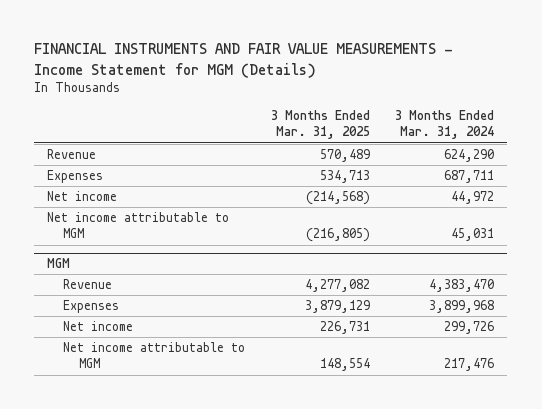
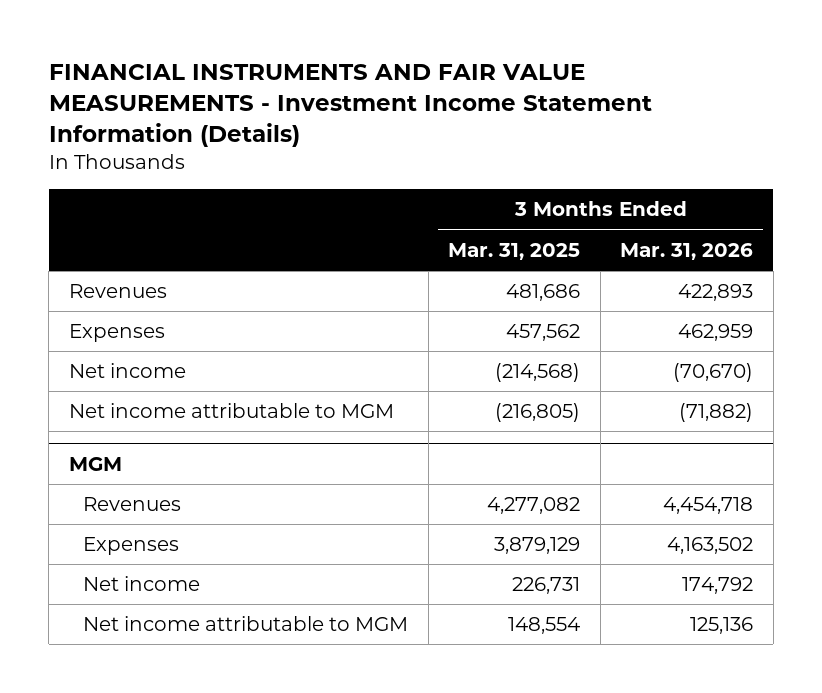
[34,43,454,78] FINANCIAL INSTRUMENTS AND FAIR VALUE MEASUREMENTS - Income Statement for MGM (Details) -> [48,63,652,148] FINANCIAL INSTRUMENTS AND FAIR VALUE MEASUREMENTS - Investment Income Statement Information (Details)
[395,110,495,140] 3 Months Ended Mar. 31, 2024 -> none
none -> [620,242,754,260] Mar. 31, 2026
[47,149,97,160] Revenue -> none
none -> [68,284,167,299] Revenues
[319,170,370,184] 534,713 -> [506,324,581,342] 457,562
[62,279,112,290] Revenue -> [83,497,182,512] Revenues

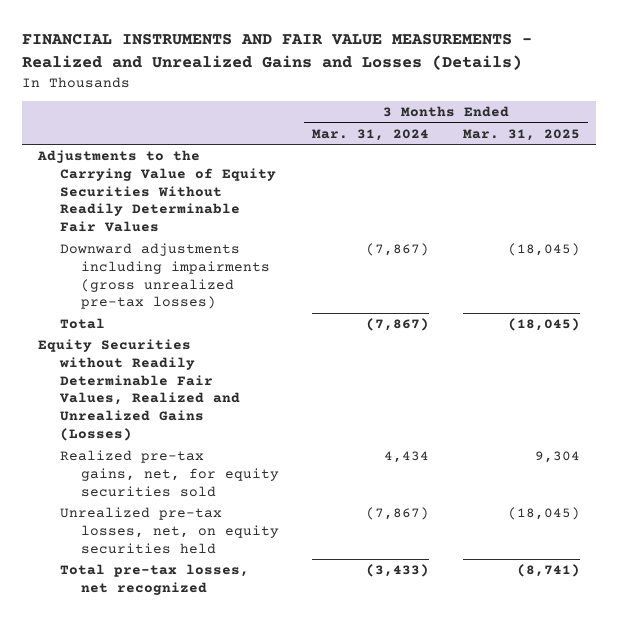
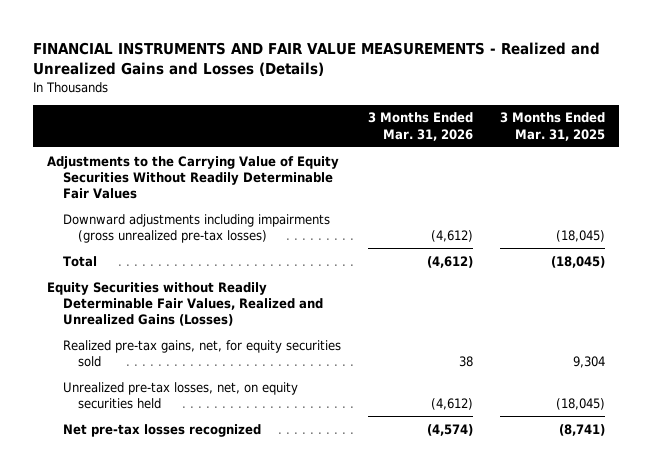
[312,128,430,141] Mar. 31, 2024 -> none
none -> [367,112,473,141] 3 Months Ended Mar. 31, 2026
[59,563,249,595] Total pre-tax losses, net recognized -> [62,423,261,437] Net pre-tax losses recognized

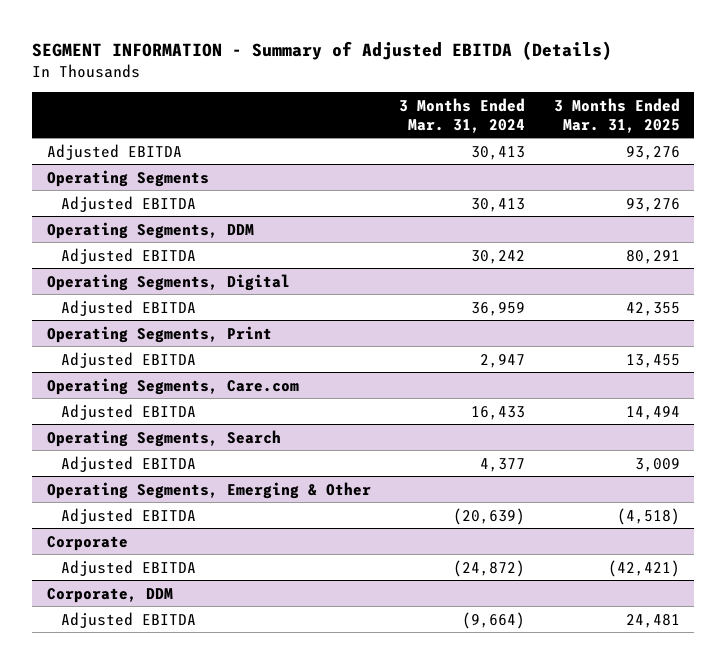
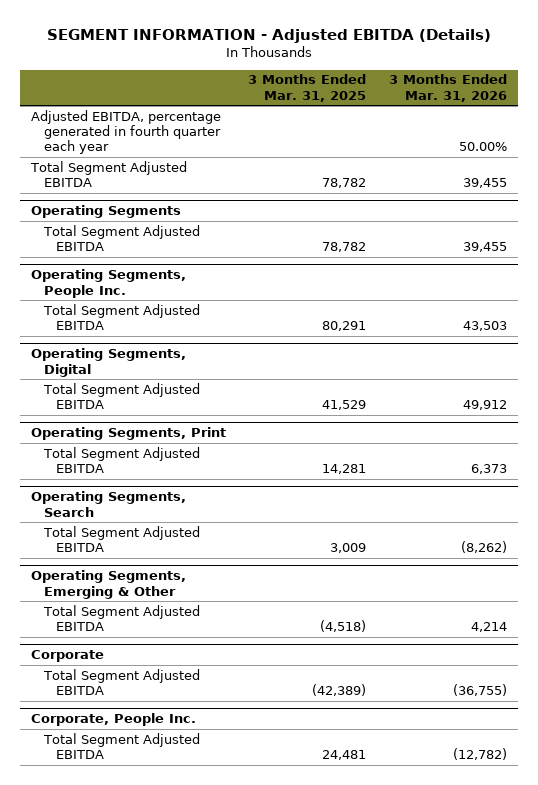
[32,41,613,61] SEGMENT INFORMATION - Summary of Adjusted EBITDA (Details) -> [46,28,491,43] SEGMENT INFORMATION - Adjusted EBITDA (Details)
[399,97,526,133] 3 Months Ended Mar. 31, 2024 -> none
none -> [388,74,507,102] 3 Months Ended Mar. 31, 2026
none -> [31,109,222,155] Adjusted EBITDA, percentage generated in fourth quarter each year
[46,143,182,160] Adjusted EBITDA -> [30,160,188,188] Total Segment Adjusted EBITDA
[626,145,681,160] 93,276 -> [322,178,367,189] 78,782
[46,221,254,239] Operating Segments, DDM -> none
[61,195,197,212] Adjusted EBITDA -> [42,224,200,252] Total Segment Adjusted EBITDA
[626,197,681,212] 93,276 -> [322,242,367,253] 78,782
none -> [31,269,187,298] Operating Segments, People Inc.
[61,247,197,264] Adjusted EBITDA -> [42,303,200,331] Total Segment Adjusted EBITDA
[61,299,197,316] Adjusted EBITDA -> [42,382,200,410] Total Segment Adjusted EBITDA
[626,301,681,316] 42,355 -> [322,400,367,411] 41,529
[46,377,299,395] Operating Segments, Care.com -> none
[61,403,197,420] Adjusted EBITDA -> none
[61,351,197,368] Adjusted EBITDA -> [42,446,200,474] Total Segment Adjusted EBITDA
[626,353,681,368] 13,455 -> [322,464,367,475] 14,281
[61,455,197,472] Adjusted EBITDA -> [42,525,200,553] Total Segment Adjusted EBITDA
[61,507,197,524] Adjusted EBITDA -> [42,604,200,632] Total Segment Adjusted EBITDA
[46,587,173,603] Corporate, DDM -> none
[61,559,197,576] Adjusted EBITDA -> [42,668,200,696] Total Segment Adjusted EBITDA
[608,559,681,577] (42,421) -> [312,684,367,697] (42,389)
none -> [31,713,197,727] Corporate, People Inc.
[61,611,197,628] Adjusted EBITDA -> [42,732,200,760] Total Segment Adjusted EBITDA

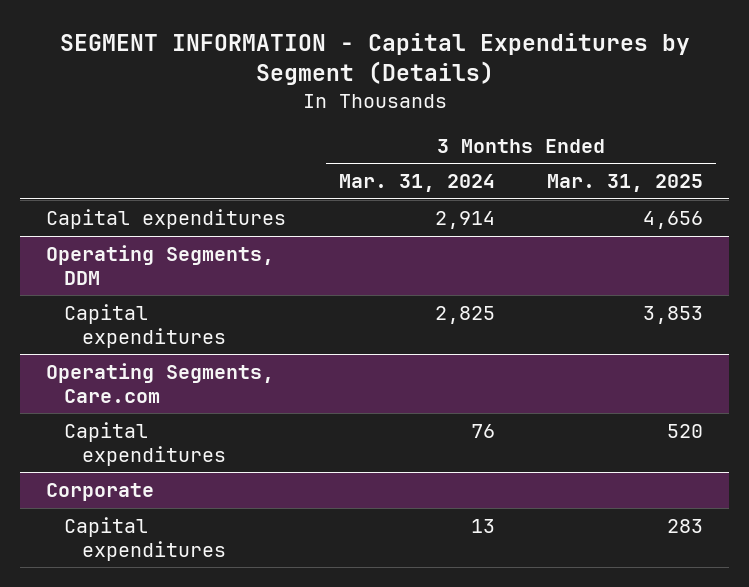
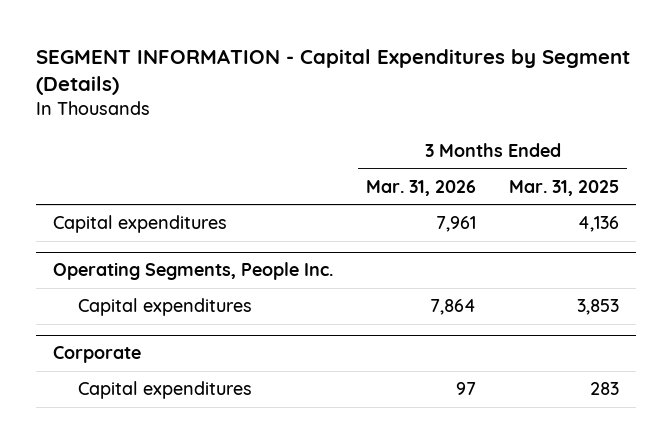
[338,174,495,193] Mar. 31, 2024 -> none
none -> [365,179,476,196] Mar. 31, 2026
[46,244,275,285] Operating Segments, DDM -> none
[643,210,704,229] 4,656 -> [578,216,620,233] 4,136
none -> [52,262,333,281] Operating Segments, People Inc.
[46,362,275,403] Operating Segments, Care.com -> none
[63,421,226,466] Capital expenditures -> none

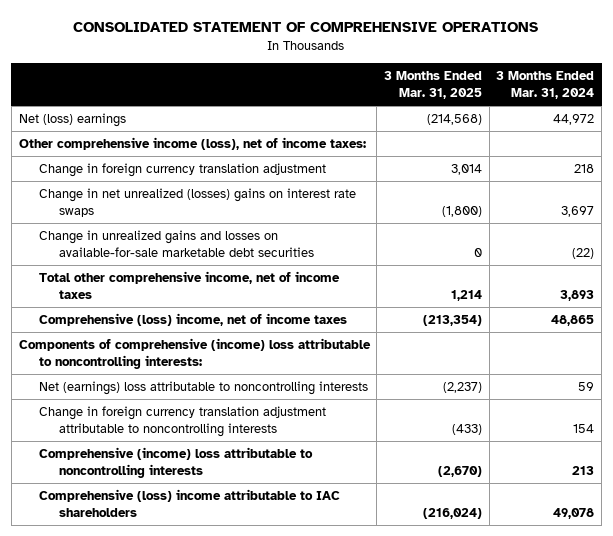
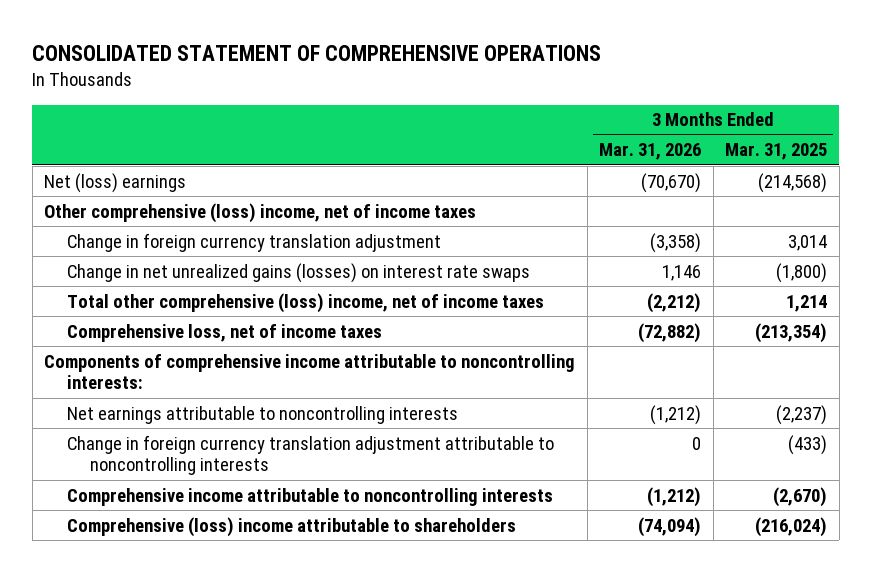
[496,71,595,99] 3 Months Ended Mar. 31, 2024 -> none
none -> [599,143,702,161] Mar. 31, 2026
[18,137,366,151] Other comprehensive income (loss), net of income taxes: -> [44,202,477,223] Other comprehensive (loss) income, net of income taxes
[38,230,314,257] Change in unrealized gains and losses on available-for-sale marketable debt securities -> none
[38,188,356,217] Change in net unrealized (losses) gains on interest rate swaps -> [67,262,531,283] Change in net unrealized gains (losses) on interest rate swaps
[38,271,340,299] Total other comprehensive income, net of income taxes -> [67,292,545,313] Total other comprehensive (loss) income, net of income taxes
[38,313,347,327] Comprehensive (loss) income, net of income taxes -> [67,323,383,342] Comprehensive loss, net of income taxes
[18,338,371,369] Components of comprehensive (income) loss attributable to noncontrolling interests: -> [44,353,576,390] Components of comprehensive income attributable to noncontrolling interests:
[38,381,368,396] Net (earnings) loss attributable to noncontrolling interests -> [67,405,459,424] Net earnings attributable to noncontrolling interests
[38,447,313,478] Comprehensive (income) loss attributable to noncontrolling interests -> [67,487,554,506] Comprehensive income attributable to noncontrolling interests
[38,489,340,517] Comprehensive (loss) income attributable to IAC shareholders -> [67,516,517,537] Comprehensive (loss) income attributable to shareholders

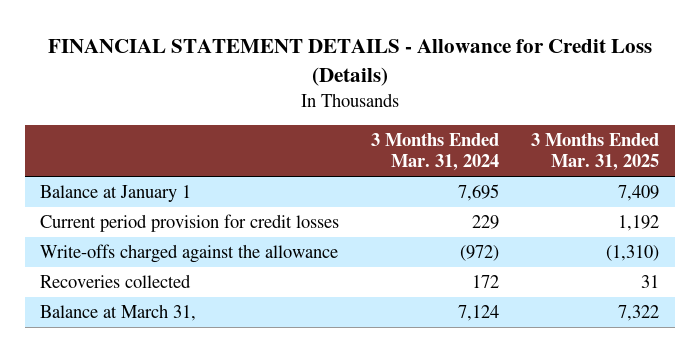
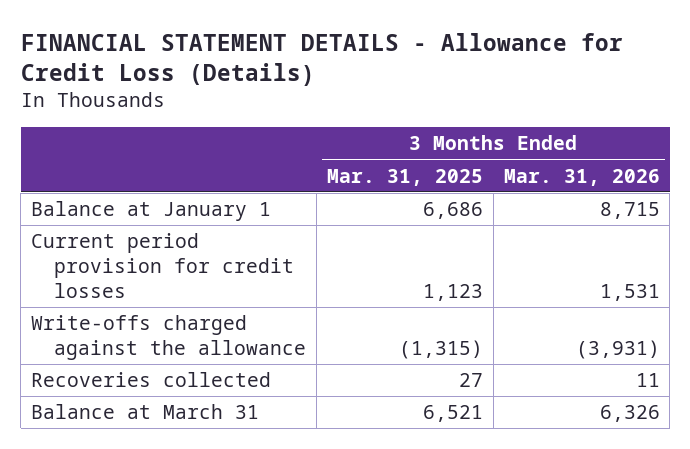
[371,133,500,172] 3 Months Ended Mar. 31, 2024 -> none
none -> [503,168,660,186] Mar. 31, 2026
[617,185,659,202] 7,409 -> [423,202,484,220] 6,686
[617,215,659,232] 1,192 -> [423,284,484,302] 1,123
[605,245,659,262] (1,310) -> [399,340,484,360] (1,315)
[640,275,659,289] 31 -> [459,373,484,388] 27
[40,304,197,322] Balance at March 31, -> [30,404,259,420] Balance at March 31
[617,305,659,322] 7,322 -> [423,405,484,423] 6,521

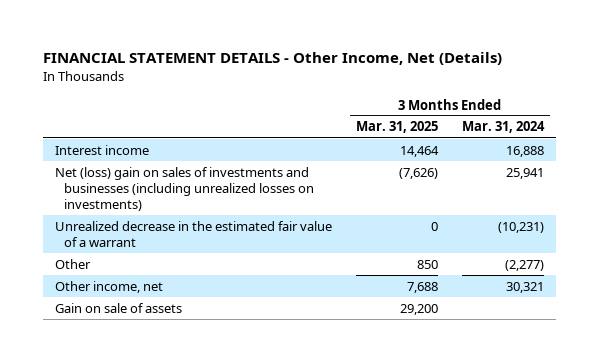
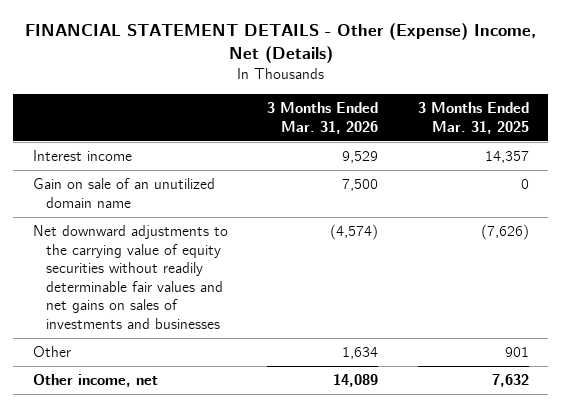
[42,52,502,66] FINANCIAL STATEMENT DETAILS - Other Income, Net (Details) -> [24,23,536,64] FINANCIAL STATEMENT DETAILS - Other (Expense) Income, Net (Details)
[461,121,545,134] Mar. 31, 2024 -> none
none -> [267,102,379,134] 3 Months Ended Mar. 31, 2026
[54,220,332,247] Unrealized decrease in the estimated fair value of a warrant -> none
[54,302,182,313] Gain on sale of assets -> none
[399,145,439,157] 14,464 -> [484,151,529,164] 14,357
none -> [32,178,215,208] Gain on sale of an unutilized domain name
[54,166,314,212] Net (loss) gain on sales of investments and businesses (including unrealized losses on investments) -> [32,225,228,329] Net downward adjustments to the carrying value of equity securities without readily determinable fair values and net gains on sales of investments and businesses
[416,259,438,269] 850 -> [504,347,529,358] 901
[406,281,438,293] 7,688 -> [491,374,529,388] 7,632

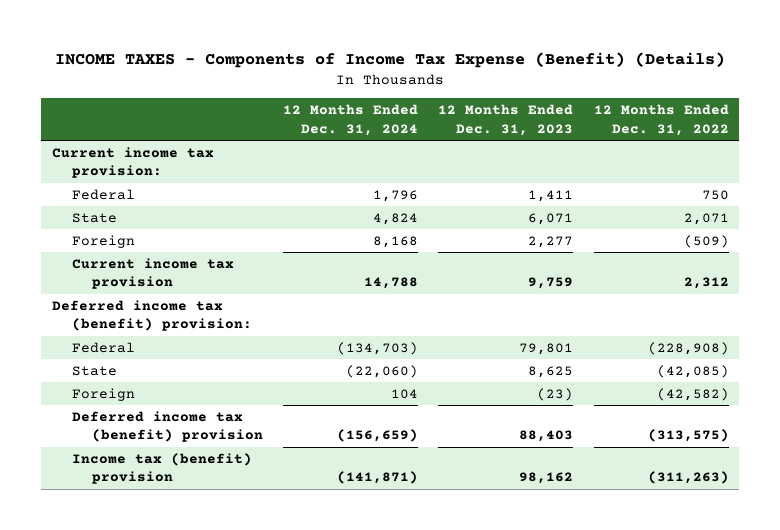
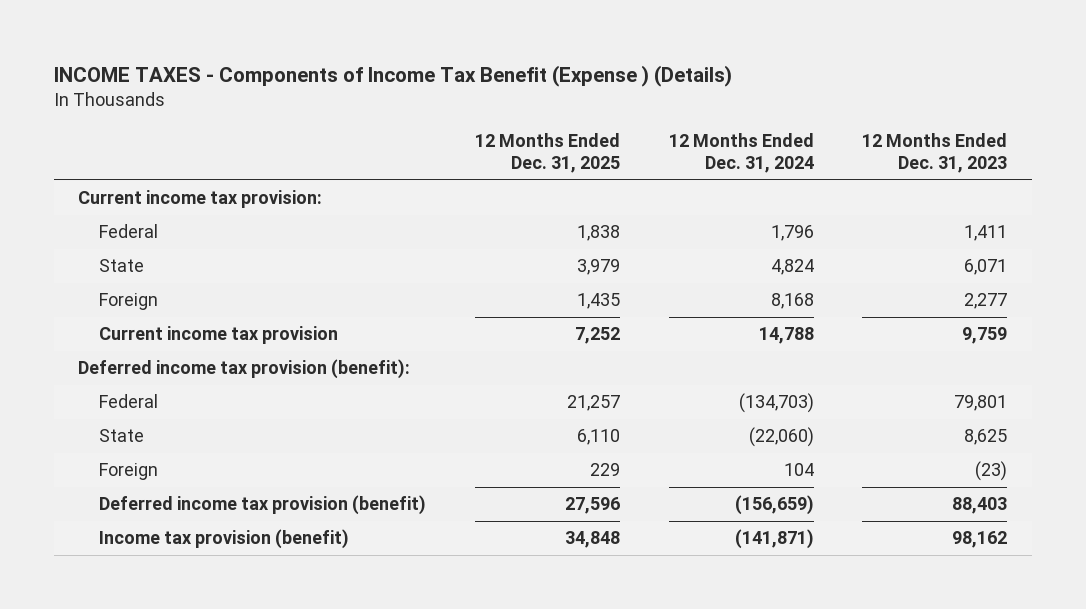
[55,52,726,69] INCOME TAXES - Components of Income Tax Expense (Benefit) (Details) -> [53,64,732,87] INCOME TAXES - Components of Income Tax Benefit (Expense ) (Details)
[593,104,729,136] 12 Months Ended Dec. 31, 2022 -> none
none -> [475,133,621,173] 12 Months Ended Dec. 31, 2025
[51,299,252,332] Deferred income tax (benefit) provision: -> [78,359,411,380] Deferred income tax provision (benefit):
[71,410,263,443] Deferred income tax (benefit) provision -> [99,495,427,516] Deferred income tax provision (benefit)
[71,452,252,485] Income tax (benefit) provision -> [99,529,350,550] Income tax provision (benefit)

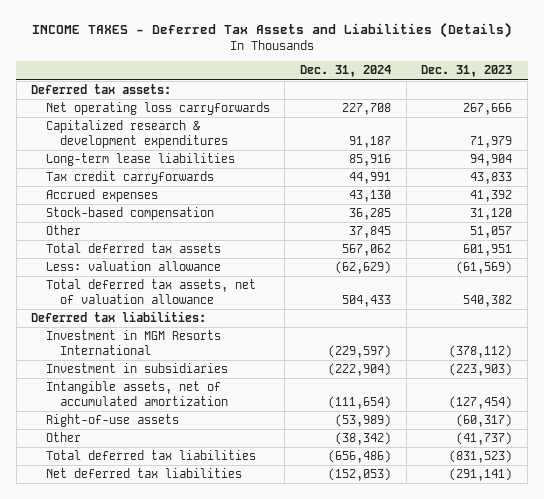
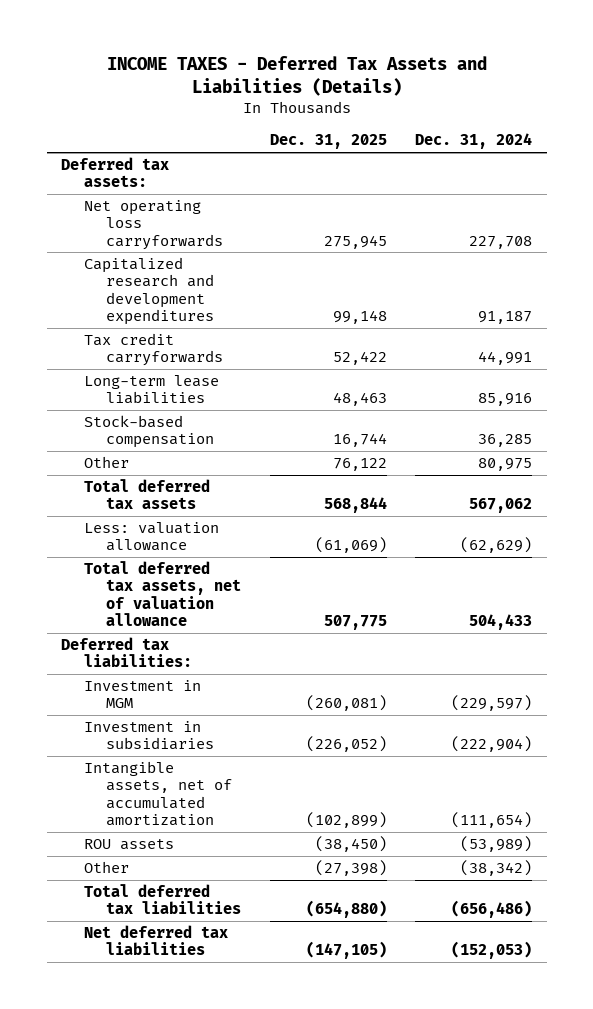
[421,65,513,78] Dec. 31, 2023 -> none
none -> [269,134,387,150] Dec. 31, 2025
[45,120,228,148] Capitalized research & development expenditures -> [83,257,215,325] Capitalized research and development expenditures
[45,189,158,203] Accrued expenses -> none
[45,153,235,167] Long-term lease liabilities -> [83,375,219,405] Long-term lease liabilities
[349,226,392,239] 37,845 -> [478,458,533,472] 80,975
[45,330,221,355] Investment in MGM Resorts International -> [83,680,201,709] Investment in MGM
[45,414,179,428] Right-of-use assets -> [83,839,174,851] ROU assets

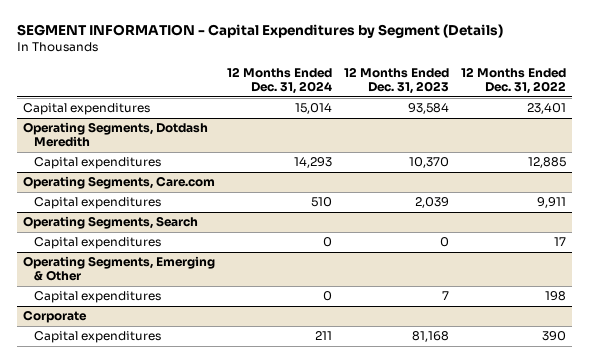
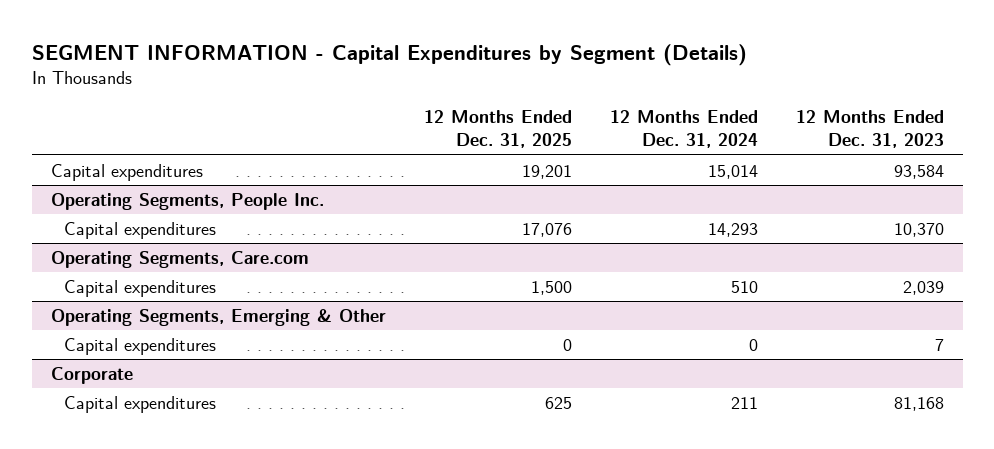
[460,67,566,95] 12 Months Ended Dec. 31, 2022 -> none
none -> [423,110,572,149] 12 Months Ended Dec. 31, 2025
[23,122,209,148] Operating Segments, Dotdash Meredith -> none
none -> [50,192,324,210] Operating Segments, People Inc.
[23,216,199,230] Operating Segments, Search -> none
[34,237,162,250] Capital expenditures -> none

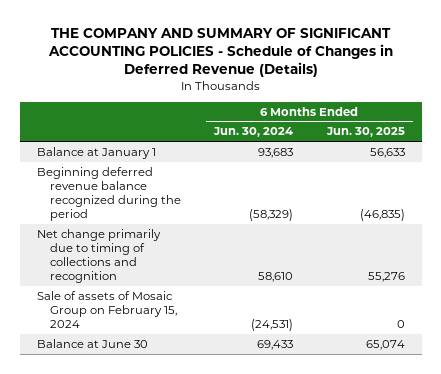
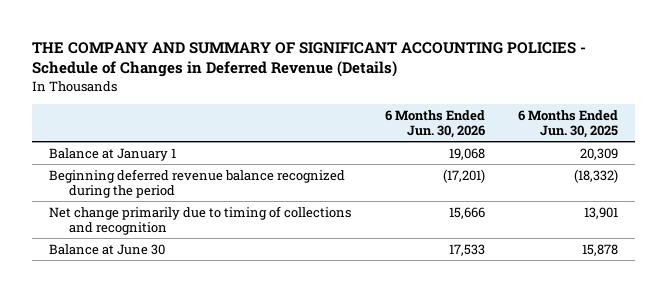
[213,127,294,138] Jun. 30, 2024 -> none
none -> [384,109,485,138] 6 Months Ended Jun. 30, 2026
[36,290,177,328] Sale of assets of Mosaic Group on February 15, 2024 -> none
[369,147,405,158] 56,633 -> [580,147,619,160] 20,309
[359,208,405,221] (46,835) -> [574,168,619,183] (18,332)
[367,271,405,282] 55,276 -> [584,206,619,219] 13,901
[365,339,405,350] 65,074 -> [582,243,619,256] 15,878

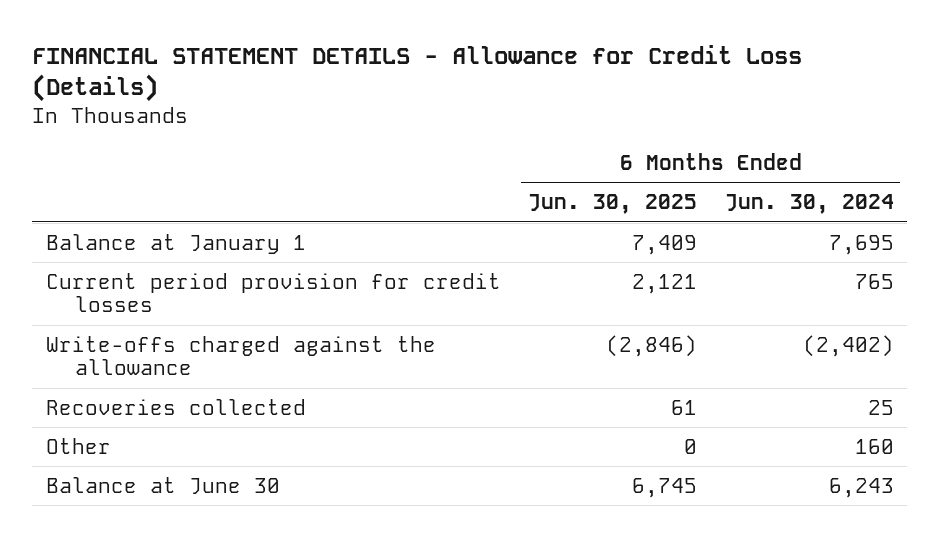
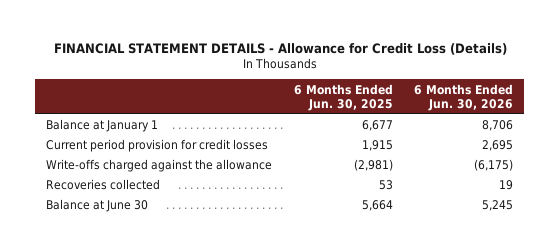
[724,194,894,215] Jun. 30, 2024 -> none
none -> [414,83,514,111] 6 Months Ended Jun. 30, 2026
[46,437,112,454] Other -> none
[632,234,698,255] 7,409 -> [361,120,393,132] 6,677
[632,273,698,294] 2,121 -> [361,140,393,152] 1,915
[606,334,698,357] (2,846) -> [353,159,393,172] (2,981)
[671,399,698,415] 61 -> [378,180,393,191] 53
[632,477,698,498] 6,745 -> [361,200,393,212] 5,664

